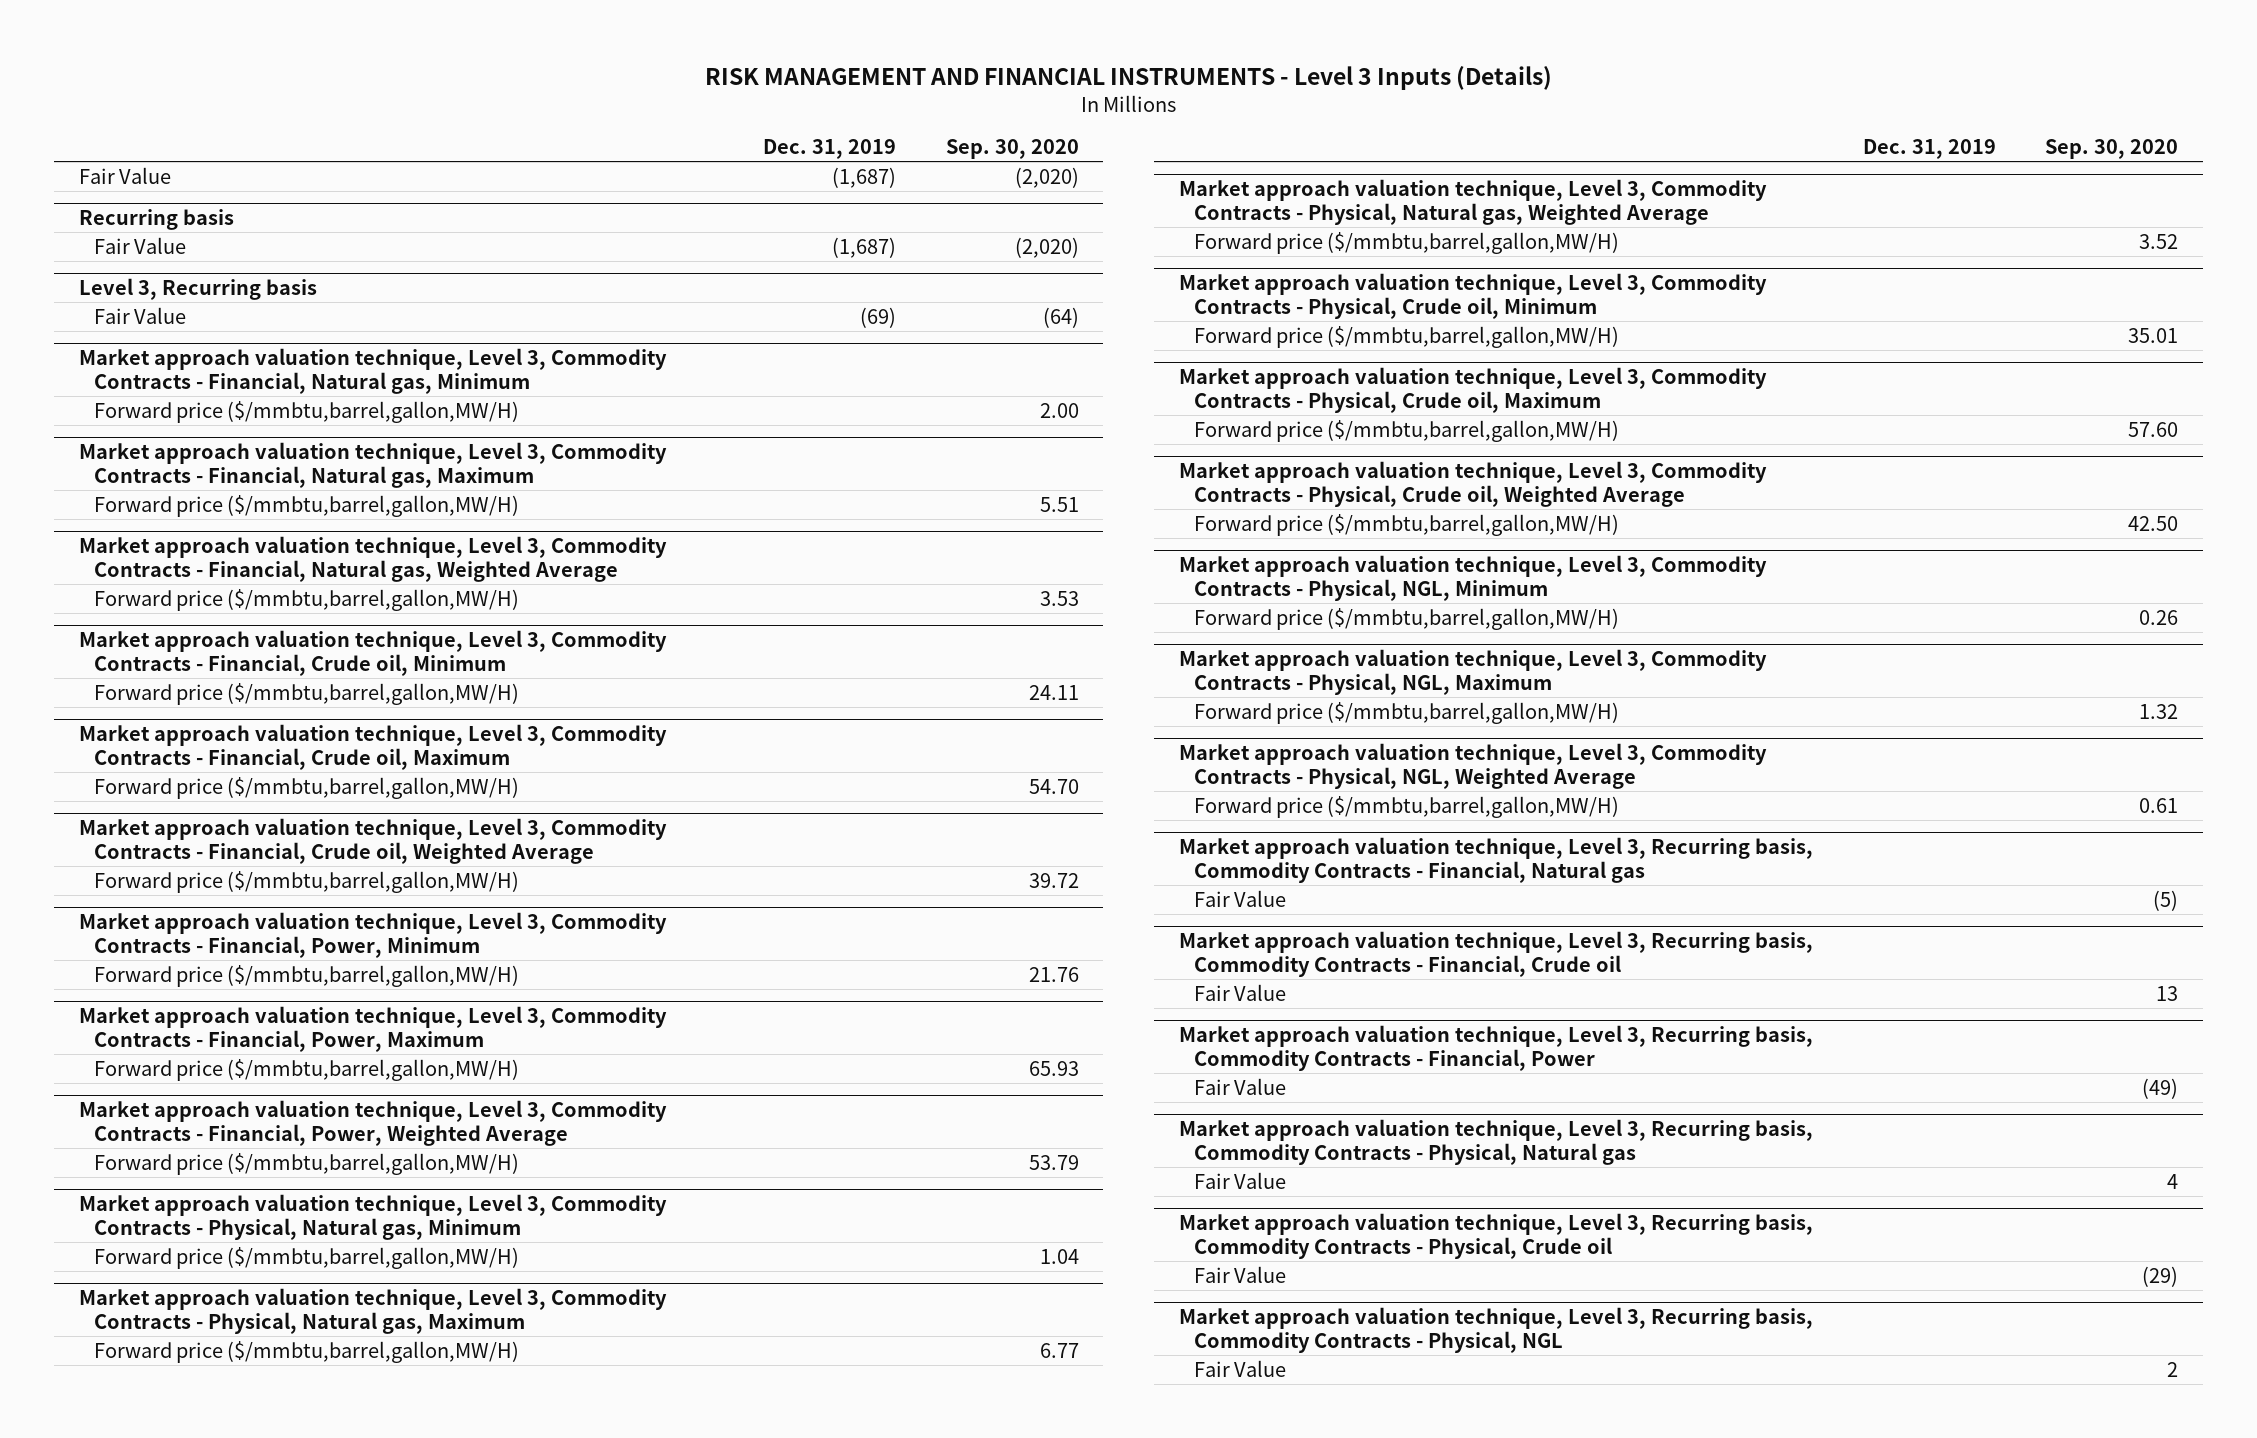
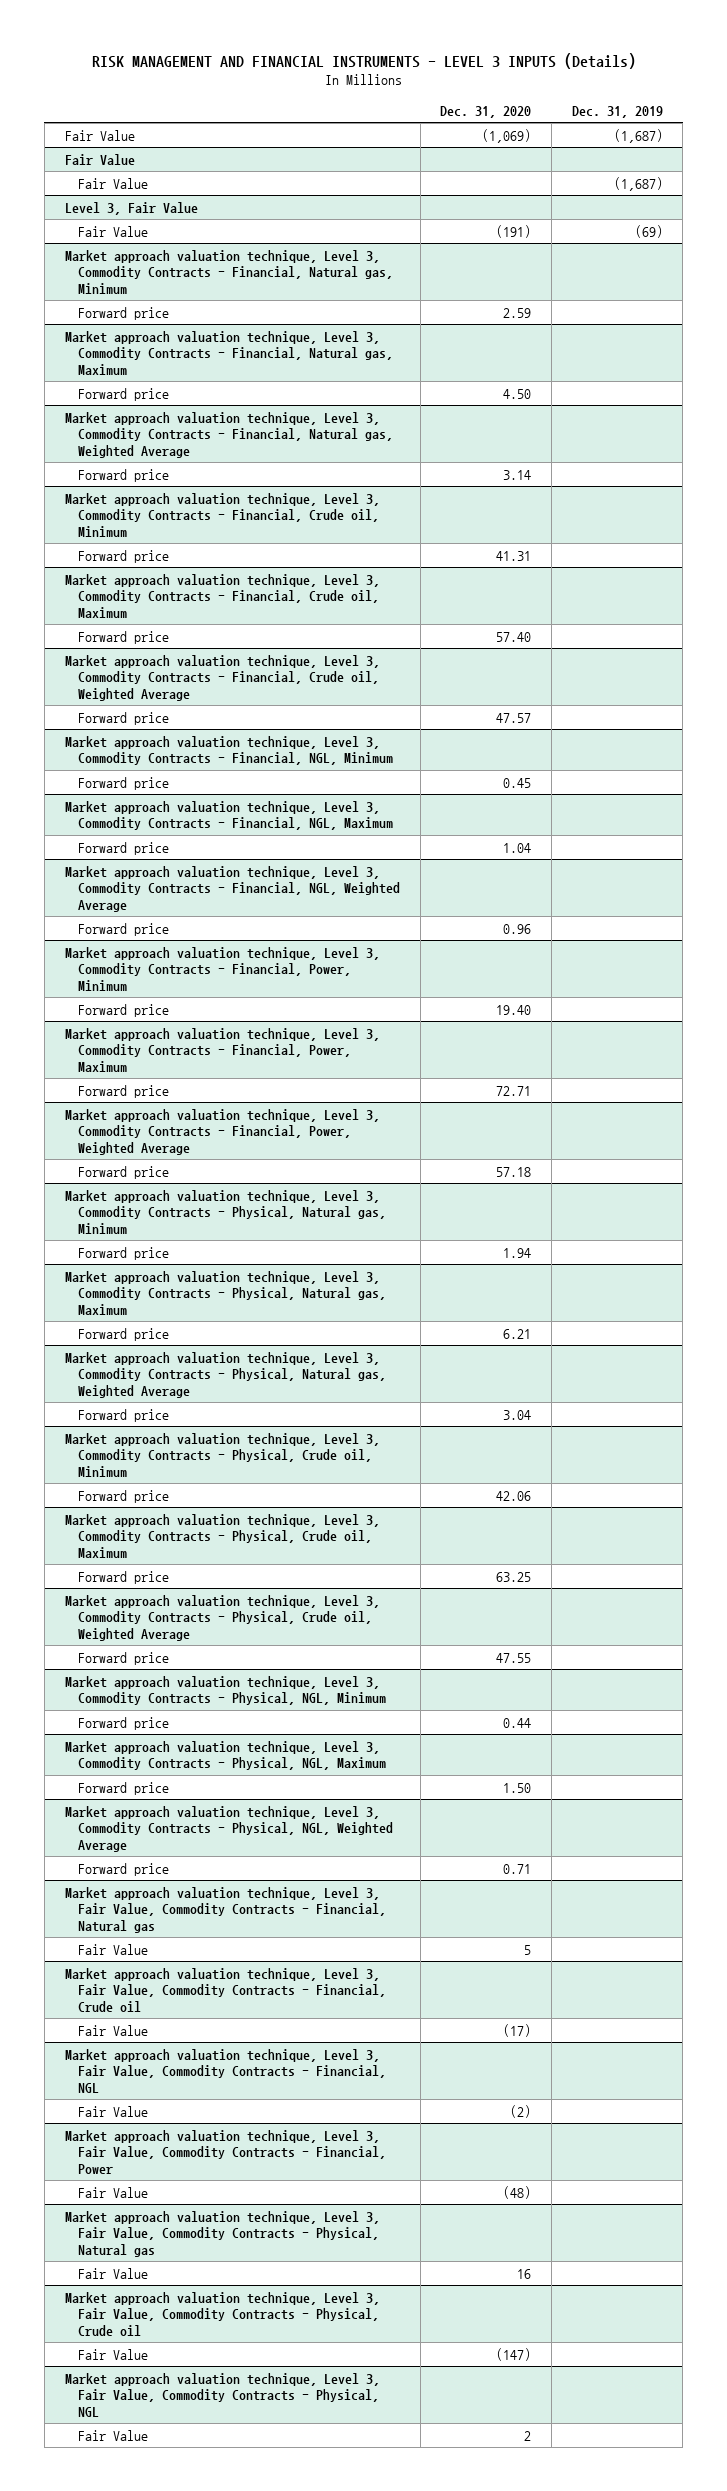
[704,66,1552,91] RISK MANAGEMENT AND FINANCIAL INSTRUMENTS - Level 3 Inputs (Details) -> [91,52,636,69] RISK MANAGEMENT AND FINANCIAL INSTRUMENTS - LEVEL 3 INPUTS (Details)
[945,139,1079,160] Sep. 30, 2020 -> none
none -> [440,105,532,118] Dec. 31, 2020
[78,208,234,230] Recurring basis -> [64,153,135,165] Fair Value
[78,277,317,300] Level 3, Recurring basis -> [64,201,198,215] Level 3, Fair Value
[93,400,519,423] Forward price ($/mmbtu,barrel,gallon,MW/H) -> [77,306,169,320] Forward price
[93,494,519,517] Forward price ($/mmbtu,barrel,gallon,MW/H) -> [77,387,169,401] Forward price
[93,588,519,611] Forward price ($/mmbtu,barrel,gallon,MW/H) -> [77,468,169,482] Forward price
[93,682,519,705] Forward price ($/mmbtu,barrel,gallon,MW/H) -> [77,549,169,563] Forward price
[93,776,519,799] Forward price ($/mmbtu,barrel,gallon,MW/H) -> [77,630,169,644] Forward price
[93,870,519,893] Forward price ($/mmbtu,barrel,gallon,MW/H) -> [77,711,169,725] Forward price
none -> [64,735,393,766] Market approach valuation technique, Level 3, Commodity Contracts - Financial, NGL, Minimum
none -> [77,776,169,790] Forward price
none -> [64,800,393,831] Market approach valuation technique, Level 3, Commodity Contracts - Financial, NGL, Maximum
none -> [77,841,169,855] Forward price
none -> [64,865,400,912] Market approach valuation technique, Level 3, Commodity Contracts - Financial, NGL, Weighted Average
none -> [77,922,169,936] Forward price
[93,964,519,987] Forward price ($/mmbtu,barrel,gallon,MW/H) -> [77,1003,169,1017] Forward price
[93,1058,519,1081] Forward price ($/mmbtu,barrel,gallon,MW/H) -> [77,1084,169,1098] Forward price
[93,1152,519,1175] Forward price ($/mmbtu,barrel,gallon,MW/H) -> [77,1165,169,1179] Forward price
[93,1246,519,1269] Forward price ($/mmbtu,barrel,gallon,MW/H) -> [77,1246,169,1260] Forward price
[93,1340,519,1363] Forward price ($/mmbtu,barrel,gallon,MW/H) -> [77,1327,169,1341] Forward price
[1193,231,1619,254] Forward price ($/mmbtu,barrel,gallon,MW/H) -> [77,1408,169,1422] Forward price
[1193,325,1619,348] Forward price ($/mmbtu,barrel,gallon,MW/H) -> [77,1489,169,1503] Forward price
[1193,419,1619,442] Forward price ($/mmbtu,barrel,gallon,MW/H) -> [77,1570,169,1584] Forward price
[1193,513,1619,536] Forward price ($/mmbtu,barrel,gallon,MW/H) -> [77,1651,169,1665] Forward price
[1193,607,1619,630] Forward price ($/mmbtu,barrel,gallon,MW/H) -> [77,1716,169,1730] Forward price
[1193,701,1619,724] Forward price ($/mmbtu,barrel,gallon,MW/H) -> [77,1781,169,1795] Forward price
[1193,795,1619,818] Forward price ($/mmbtu,barrel,gallon,MW/H) -> [77,1862,169,1876] Forward price
[1178,836,1813,883] Market approach valuation technique, Level 3, Recurring basis, Commodity Contracts - Financial, Natural gas -> [64,1886,386,1933] Market approach valuation technique, Level 3, Fair Value, Commodity Contracts - Financial, Natural gas
[1178,930,1813,977] Market approach valuation technique, Level 3, Recurring basis, Commodity Contracts - Financial, Crude oil -> [64,1967,386,2012] Market approach valuation technique, Level 3, Fair Value, Commodity Contracts - Financial, Crude oil
none -> [64,2048,386,2093] Market approach valuation technique, Level 3, Fair Value, Commodity Contracts - Financial, NGL
none -> [77,2105,148,2117] Fair Value
[1178,1024,1813,1071] Market approach valuation technique, Level 3, Recurring basis, Commodity Contracts - Financial, Power -> [64,2129,386,2174] Market approach valuation technique, Level 3, Fair Value, Commodity Contracts - Financial, Power
[1178,1118,1813,1165] Market approach valuation technique, Level 3, Recurring basis, Commodity Contracts - Physical, Natural gas -> [64,2210,380,2257] Market approach valuation technique, Level 3, Fair Value, Commodity Contracts - Physical, Natural gas
[1178,1212,1813,1259] Market approach valuation technique, Level 3, Recurring basis, Commodity Contracts - Physical, Crude oil -> [64,2291,380,2336] Market approach valuation technique, Level 3, Fair Value, Commodity Contracts - Physical, Crude oil
[1178,1306,1813,1353] Market approach valuation technique, Level 3, Recurring basis, Commodity Contracts - Physical, NGL -> [64,2372,380,2417] Market approach valuation technique, Level 3, Fair Value, Commodity Contracts - Physical, NGL

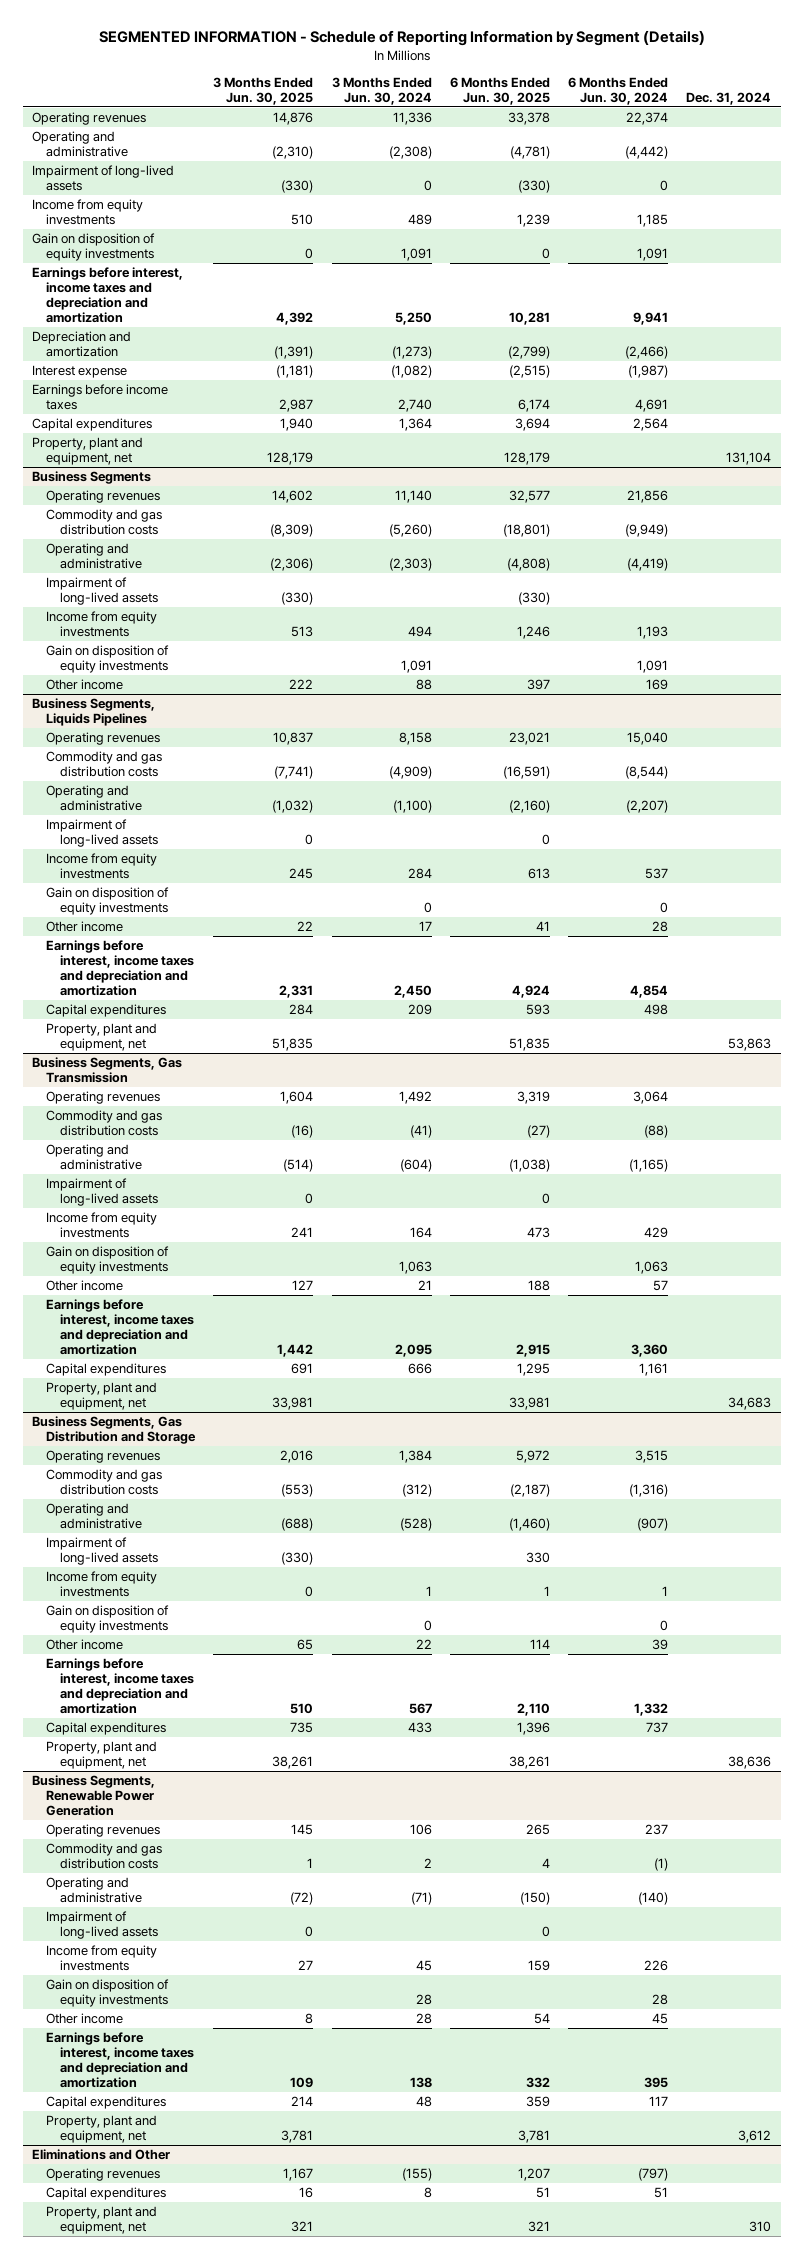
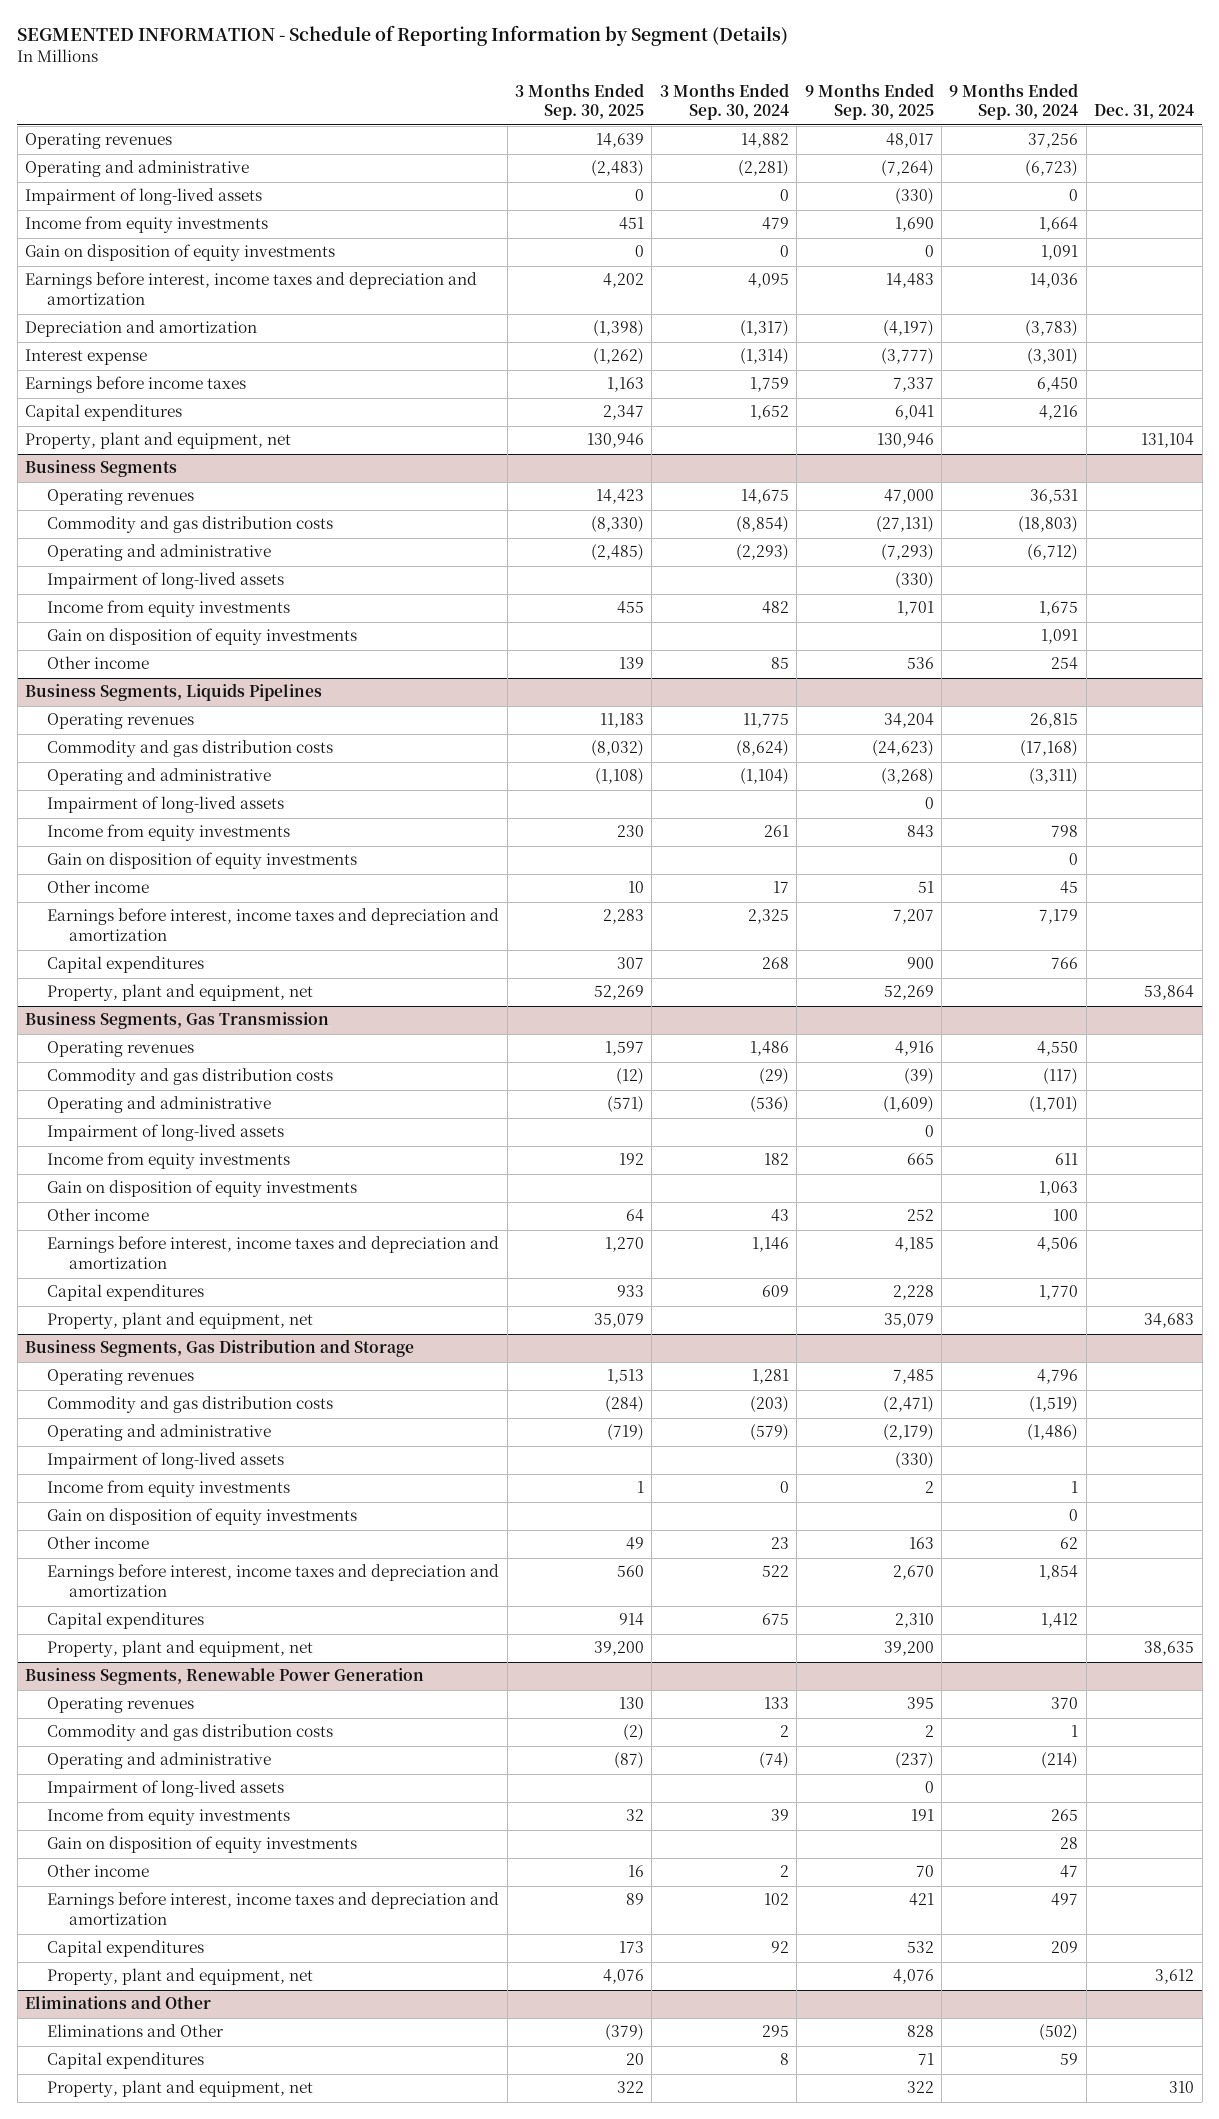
[213,76,314,105] 3 Months Ended Jun. 30, 2025 -> none
[331,76,432,105] 3 Months Ended Jun. 30, 2024 -> none
[449,76,550,105] 6 Months Ended Jun. 30, 2025 -> none
[568,76,669,105] 6 Months Ended Jun. 30, 2024 -> none
none -> [514,82,644,121] 3 Months Ended Sep. 30, 2025
none -> [659,82,789,121] 3 Months Ended Sep. 30, 2024
none -> [804,82,934,121] 9 Months Ended Sep. 30, 2025
none -> [949,82,1079,121] 9 Months Ended Sep. 30, 2024
[728,1037,772,1051] 53,863 -> [1144,985,1195,1001] 53,864
[728,1755,772,1769] 38,636 -> [1144,1641,1195,1657] 38,635
[45,2168,160,2182] Operating revenues -> none
none -> [47,2024,225,2038] Eliminations and Other

